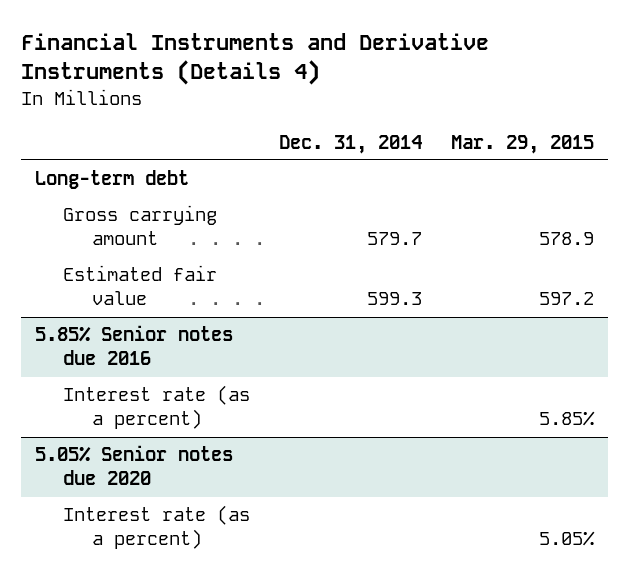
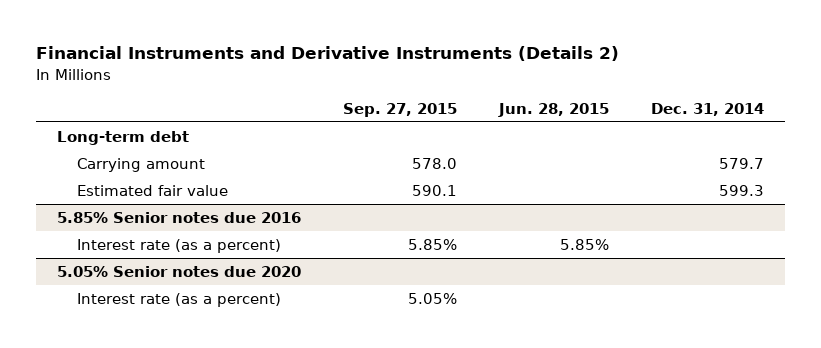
[20,33,489,86] Financial Instruments and Derivative Instruments (Details 4) -> [36,46,620,62] Financial Instruments and Derivative Instruments (Details 2)
[450,134,594,154] Mar. 29, 2015 -> none
none -> [342,102,457,117] Sep. 27, 2015
none -> [497,102,609,117] Jun. 28, 2015
[63,205,218,246] Gross carrying amount -> [77,158,206,173] Carrying amount

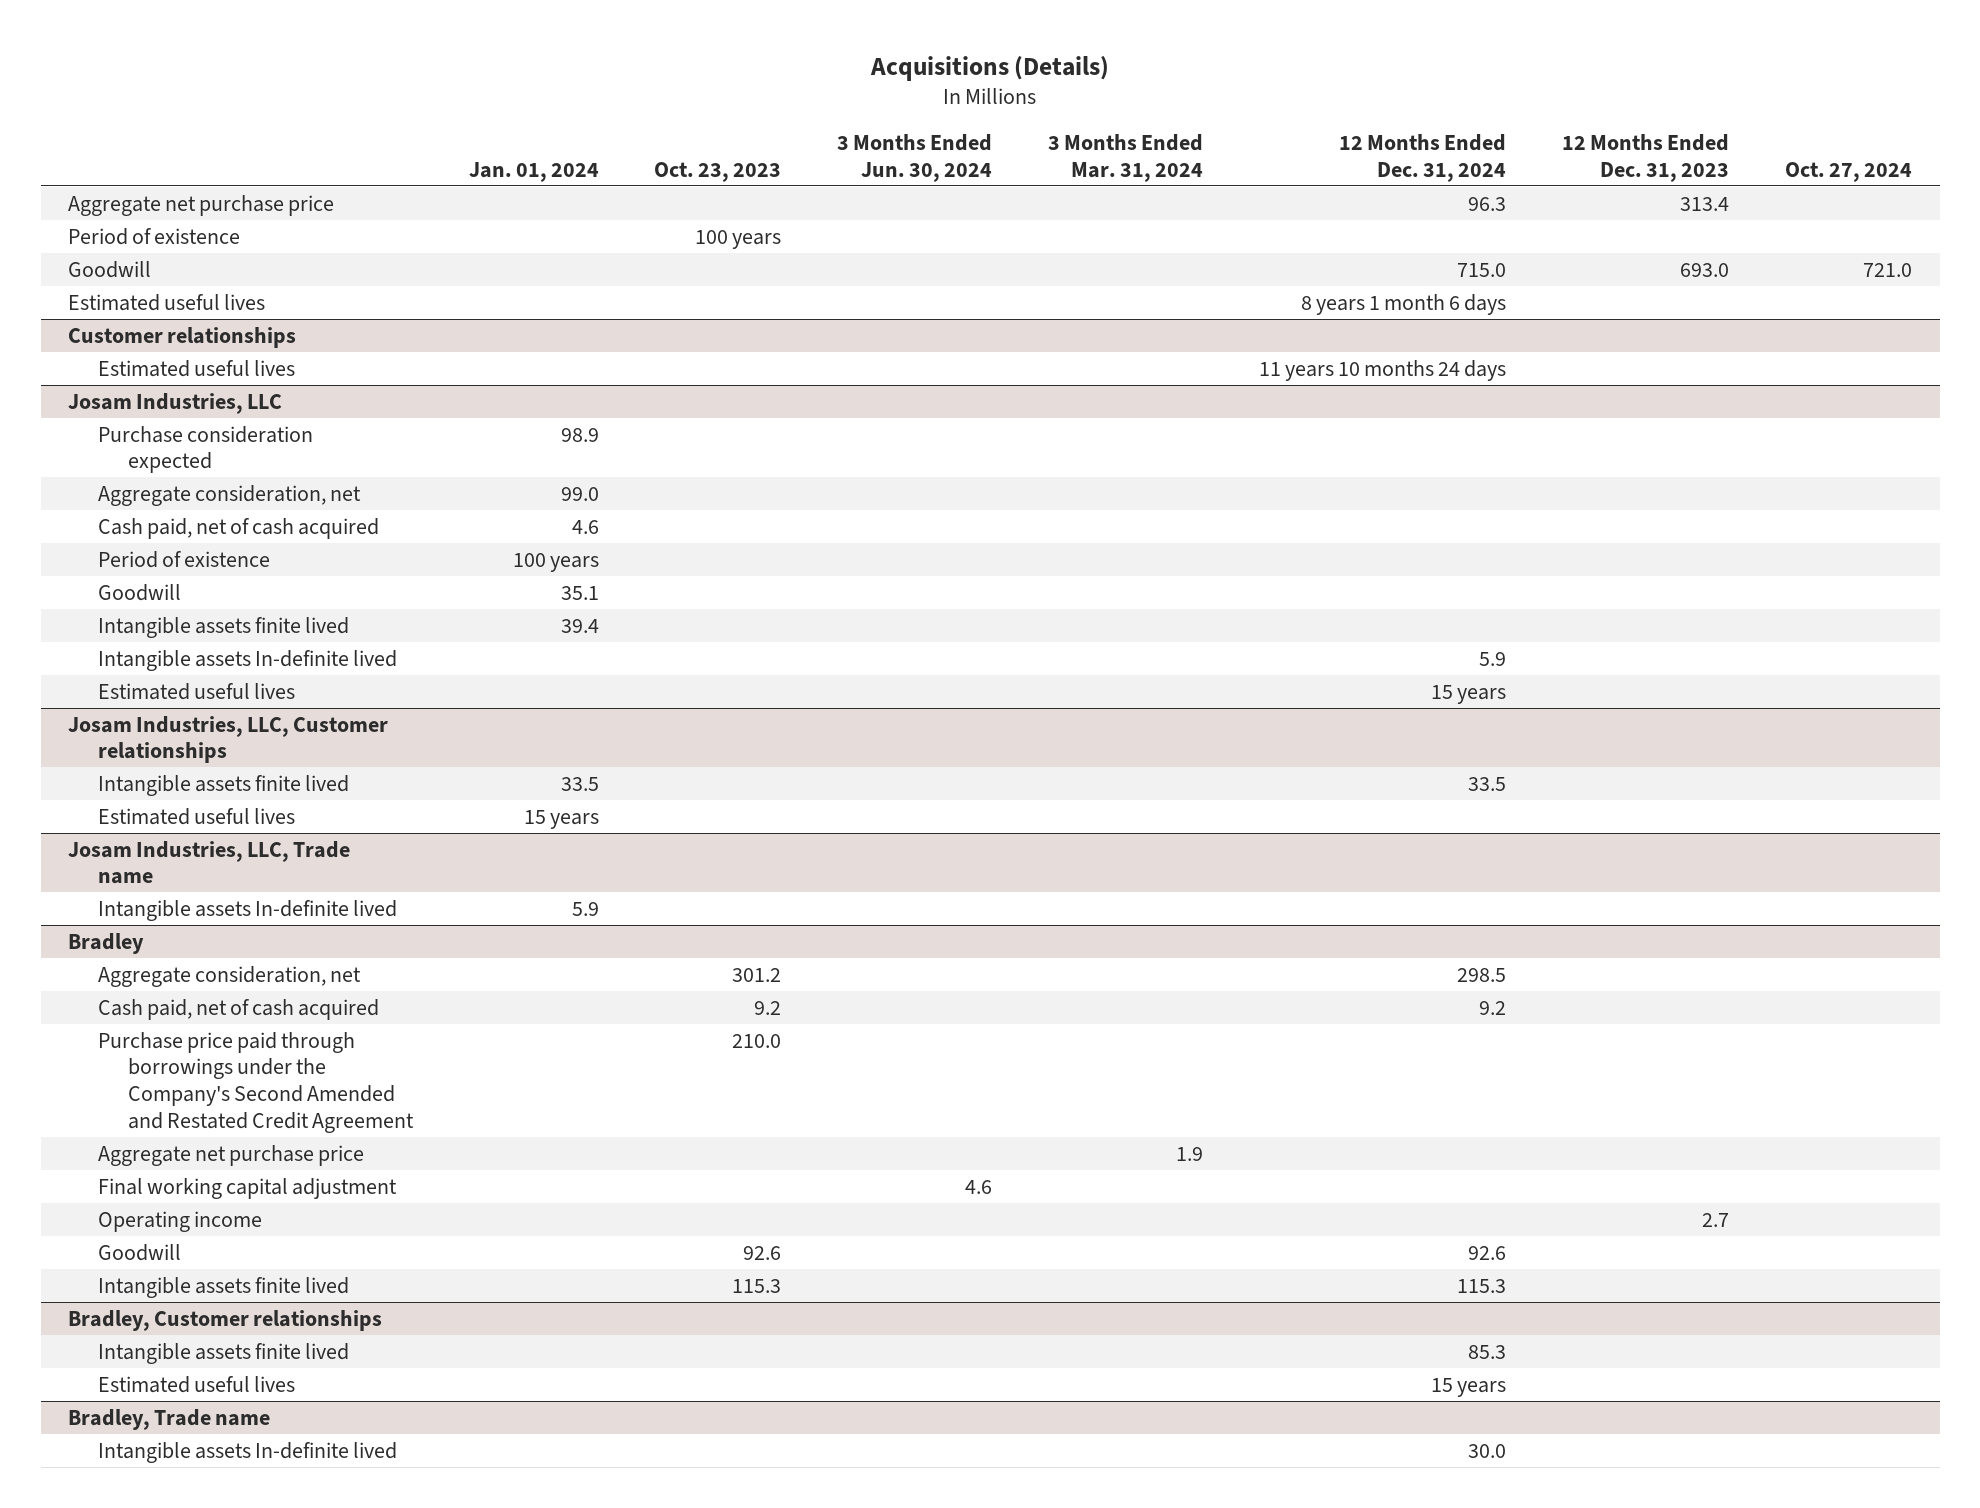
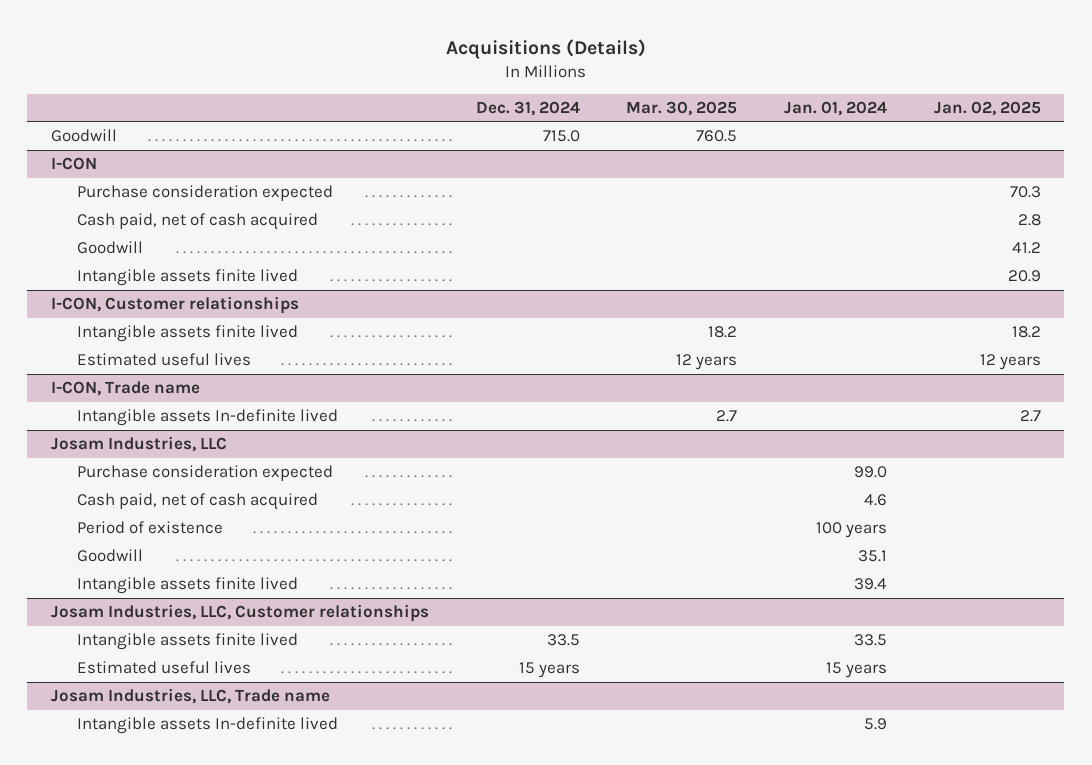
[654,161,782,182] Oct. 23, 2023 -> none
[837,134,993,182] 3 Months Ended Jun. 30, 2024 -> none
[1048,134,1204,182] 3 Months Ended Mar. 31, 2024 -> none
[1339,134,1507,182] 12 Months Ended Dec. 31, 2024 -> none
[1561,134,1729,182] 12 Months Ended Dec. 31, 2023 -> none
[1784,161,1912,182] Oct. 27, 2024 -> none
none -> [475,100,580,116] Dec. 31, 2024
none -> [626,100,738,116] Mar. 30, 2025
none -> [933,100,1041,116] Jan. 02, 2025
[68,194,335,216] Aggregate net purchase price -> none
[68,227,241,245] Period of existence -> none
[68,293,266,311] Estimated useful lives -> none
none -> [50,157,97,171] I-CON
none -> [77,185,334,202] Purchase consideration expected
none -> [77,213,319,231] Cash paid, net of cash acquired
none -> [77,241,144,255] Goodwill
none -> [77,269,299,287] Intangible assets finite lived
[68,326,297,348] Customer relationships -> [50,296,299,315] I-CON, Customer relationships
none -> [77,325,299,343] Intangible assets finite lived
none -> [50,381,200,397] I-CON, Trade name
none -> [77,409,339,427] Intangible assets In-definite lived
[98,484,362,506] Aggregate consideration, net -> none
[560,427,599,442] 98.9 -> [854,466,888,479] 99.0
[98,649,398,671] Intangible assets In-definite lived -> none
[98,682,296,700] Estimated useful lives -> none
[68,932,145,954] Bradley -> none
[98,965,362,987] Aggregate consideration, net -> none
[98,998,380,1020] Cash paid, net of cash acquired -> none
[98,1031,414,1134] Purchase price paid through borrowings under the Company's Second Amended and Restated Credit Agreement -> none
[98,1144,365,1166] Aggregate net purchase price -> none
[98,1177,398,1199] Final working capital adjustment -> none
[98,1210,263,1232] Operating income -> none
[98,1243,182,1261] Goodwill -> none
[98,1276,350,1298] Intangible assets finite lived -> none
[68,1309,383,1331] Bradley, Customer relationships -> none
[98,1342,350,1364] Intangible assets finite lived -> none
[98,1375,296,1393] Estimated useful lives -> none
[68,1408,271,1430] Bradley, Trade name -> none
[98,1441,398,1463] Intangible assets In-definite lived -> none

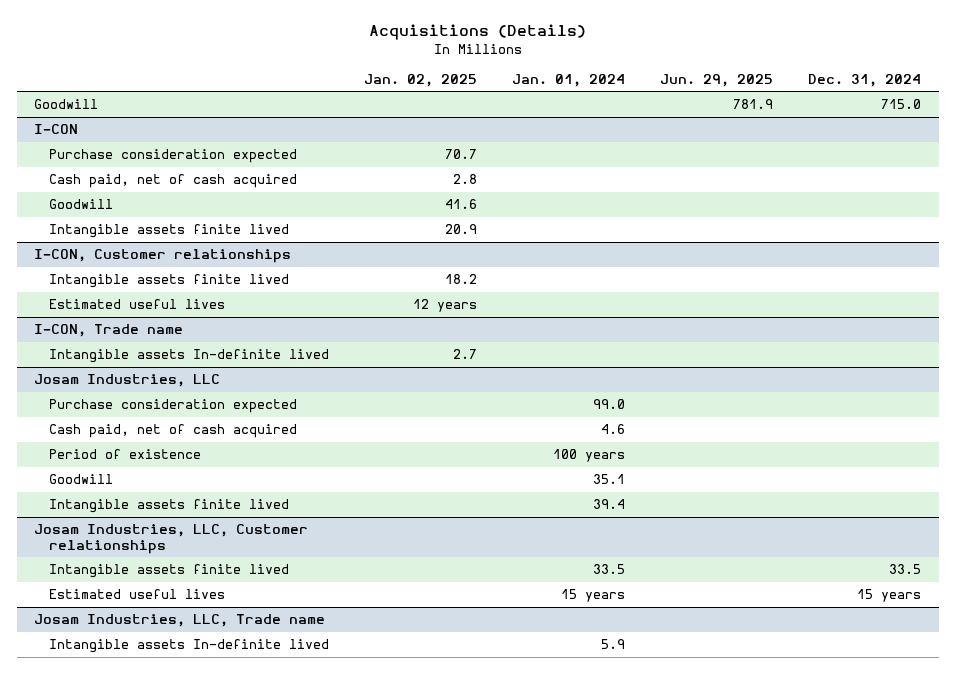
[626,100,738,116] Mar. 30, 2025 -> none
none -> [659,73,773,87] Jun. 29, 2025
[1009,186,1041,199] 70.3 -> [444,149,477,160] 70.7
[1011,242,1041,255] 41.2 -> [444,199,477,210] 41.6

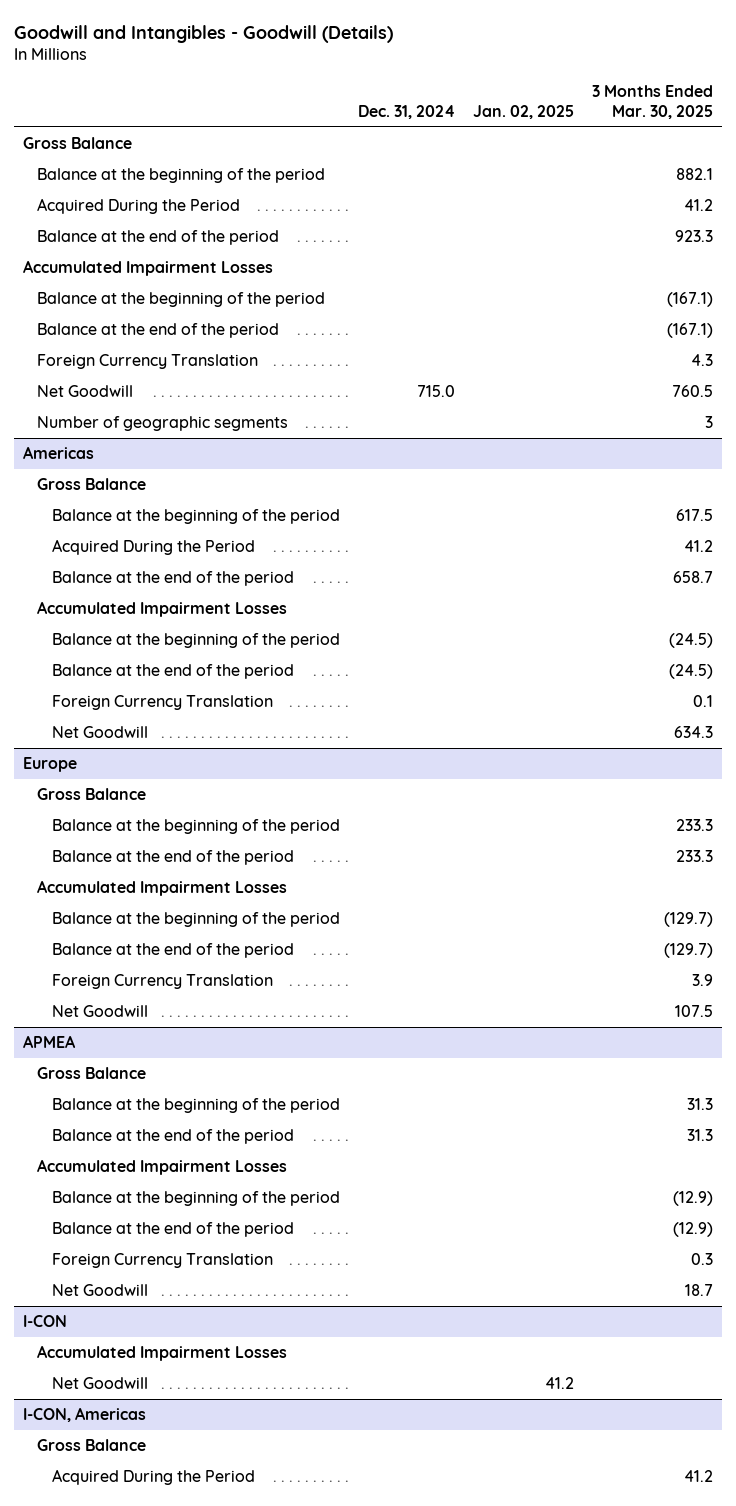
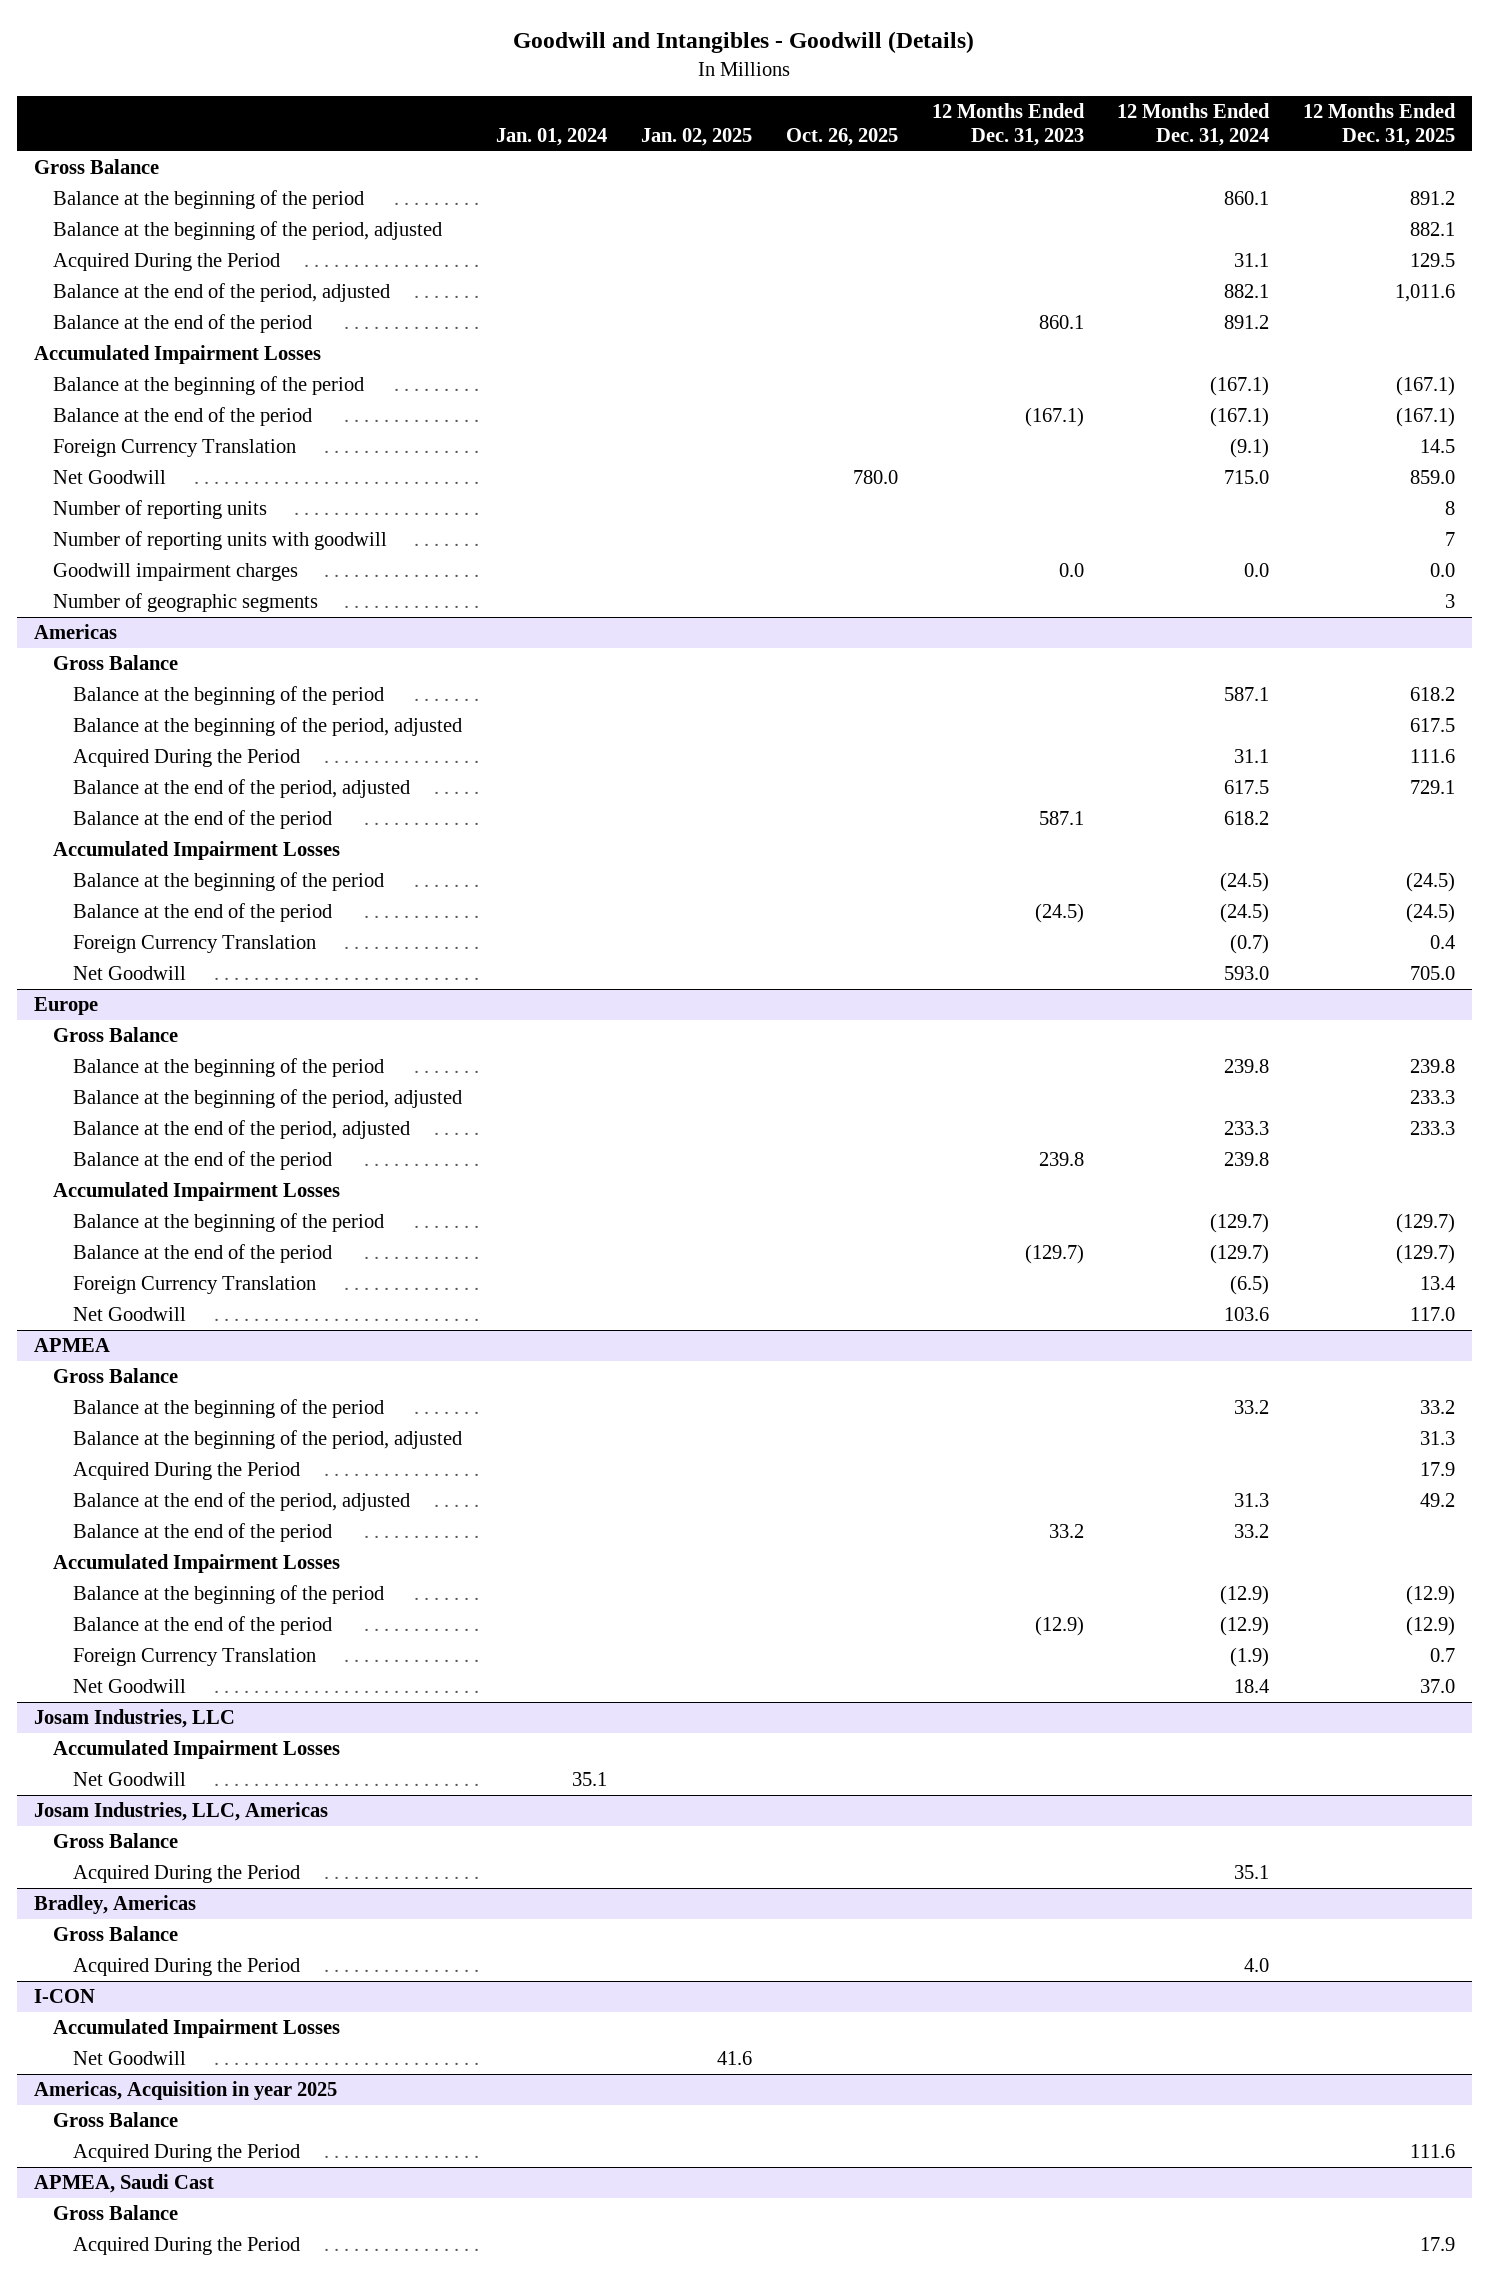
[357,104,455,119] Dec. 31, 2024 -> none
[591,85,713,119] 3 Months Ended Mar. 30, 2025 -> none
none -> [495,128,607,147] Jan. 01, 2024
none -> [785,128,898,147] Oct. 26, 2025
none -> [931,103,1085,147] 12 Months Ended Dec. 31, 2023
none -> [1117,103,1271,147] 12 Months Ended Dec. 31, 2024
none -> [1303,103,1457,147] 12 Months Ended Dec. 31, 2025
none -> [53,220,443,240] Balance at the beginning of the period, adjusted
none -> [53,282,391,302] Balance at the end of the period, adjusted
none -> [53,499,268,519] Number of reporting units
none -> [53,530,388,550] Number of reporting units with goodwill
none -> [53,562,299,581] Goodwill impairment charges
none -> [72,716,462,736] Balance at the beginning of the period, adjusted
none -> [72,778,410,798] Balance at the end of the period, adjusted
none -> [72,1088,462,1108] Balance at the beginning of the period, adjusted
none -> [72,1119,410,1139] Balance at the end of the period, adjusted
none -> [72,1429,462,1449] Balance at the beginning of the period, adjusted
none -> [72,1461,300,1480] Acquired During the Period
none -> [72,1491,410,1511] Balance at the end of the period, adjusted
none -> [33,1708,235,1728] Josam Industries, LLC
none -> [53,1739,341,1759] Accumulated Impairment Losses
none -> [72,1771,186,1786] Net Goodwill
none -> [33,1801,328,1821] Josam Industries, LLC, Americas
none -> [53,1832,179,1848] Gross Balance
none -> [72,1864,300,1883] Acquired During the Period
none -> [33,1894,196,1914] Bradley, Americas
none -> [53,1925,179,1941] Gross Balance
none -> [72,1957,300,1976] Acquired During the Period
[23,1407,147,1423] I-CON, Americas -> none
[37,1439,147,1452] Gross Balance -> none
[51,1469,255,1486] Acquired During the Period -> none
[544,1377,574,1390] 41.2 -> [716,2050,752,2065] 41.6
none -> [33,2080,337,2100] Americas, Acquisition in year 2025
none -> [53,2111,179,2127] Gross Balance
none -> [72,2143,300,2162] Acquired During the Period
none -> [33,2173,214,2193] APMEA, Saudi Cast
none -> [53,2204,179,2220] Gross Balance
none -> [72,2236,300,2255] Acquired During the Period

